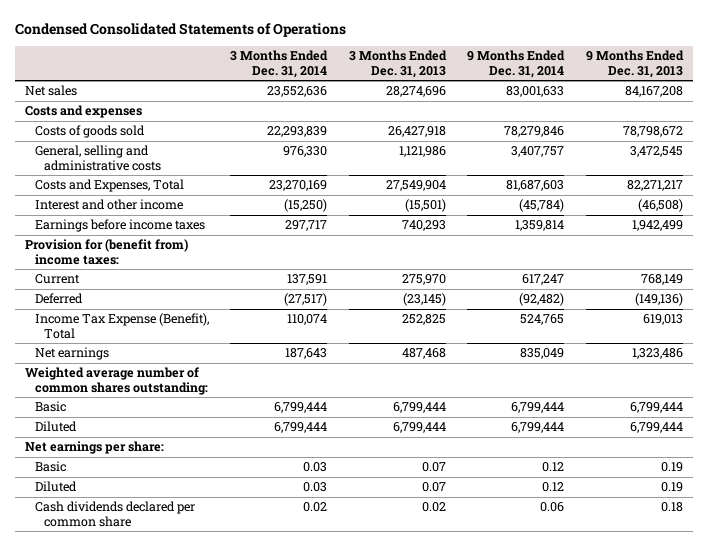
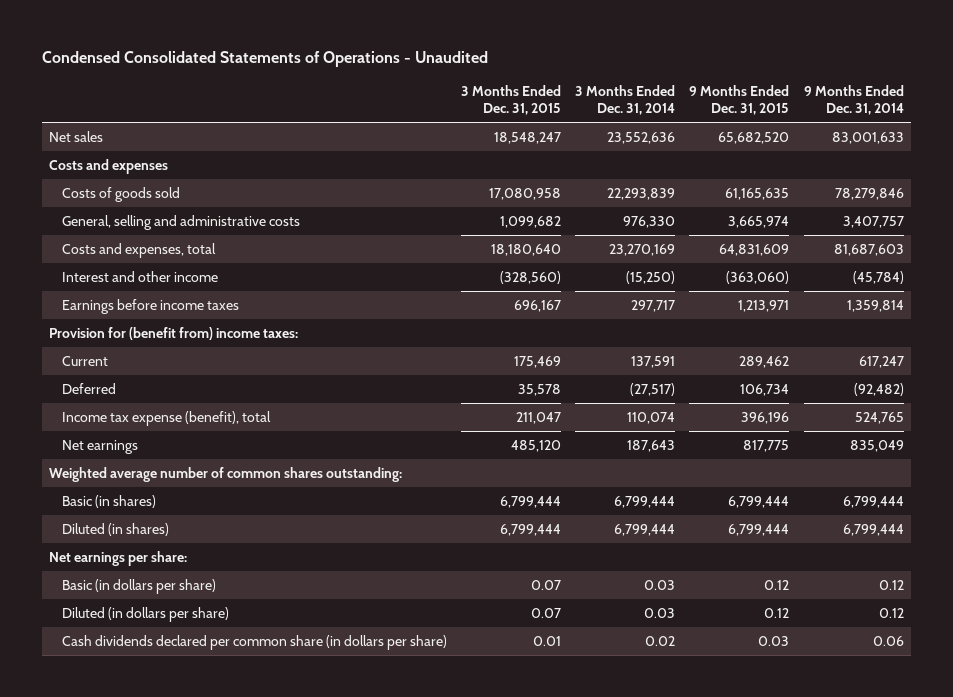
[14,22,346,37] Condensed Consolidated Statements of Operations -> [42,51,489,68] Condensed Consolidated Statements of Operations - Unaudited
[348,50,447,79] 3 Months Ended Dec. 31, 2013 -> none
[585,50,684,79] 9 Months Ended Dec. 31, 2013 -> none
none -> [461,85,562,116] 3 Months Ended Dec. 31, 2015
none -> [689,85,790,116] 9 Months Ended Dec. 31, 2015
[34,179,184,193] Costs and Expenses, Total -> [61,242,216,258] Costs and expenses, total
[34,313,209,339] Income Tax Expense (Benefit), Total -> [61,410,271,426] Income tax expense (benefit), total
[34,401,66,413] Basic -> [61,494,156,508] Basic (in shares)
[34,421,77,433] Diluted -> [61,522,169,536] Diluted (in shares)
[34,461,66,473] Basic -> [61,578,216,594] Basic (in dollars per share)
[34,481,77,493] Diluted -> [61,606,229,622] Diluted (in dollars per share)
[34,501,195,527] Cash dividends declared per common share -> [61,634,447,650] Cash dividends declared per common share (in dollars per share)

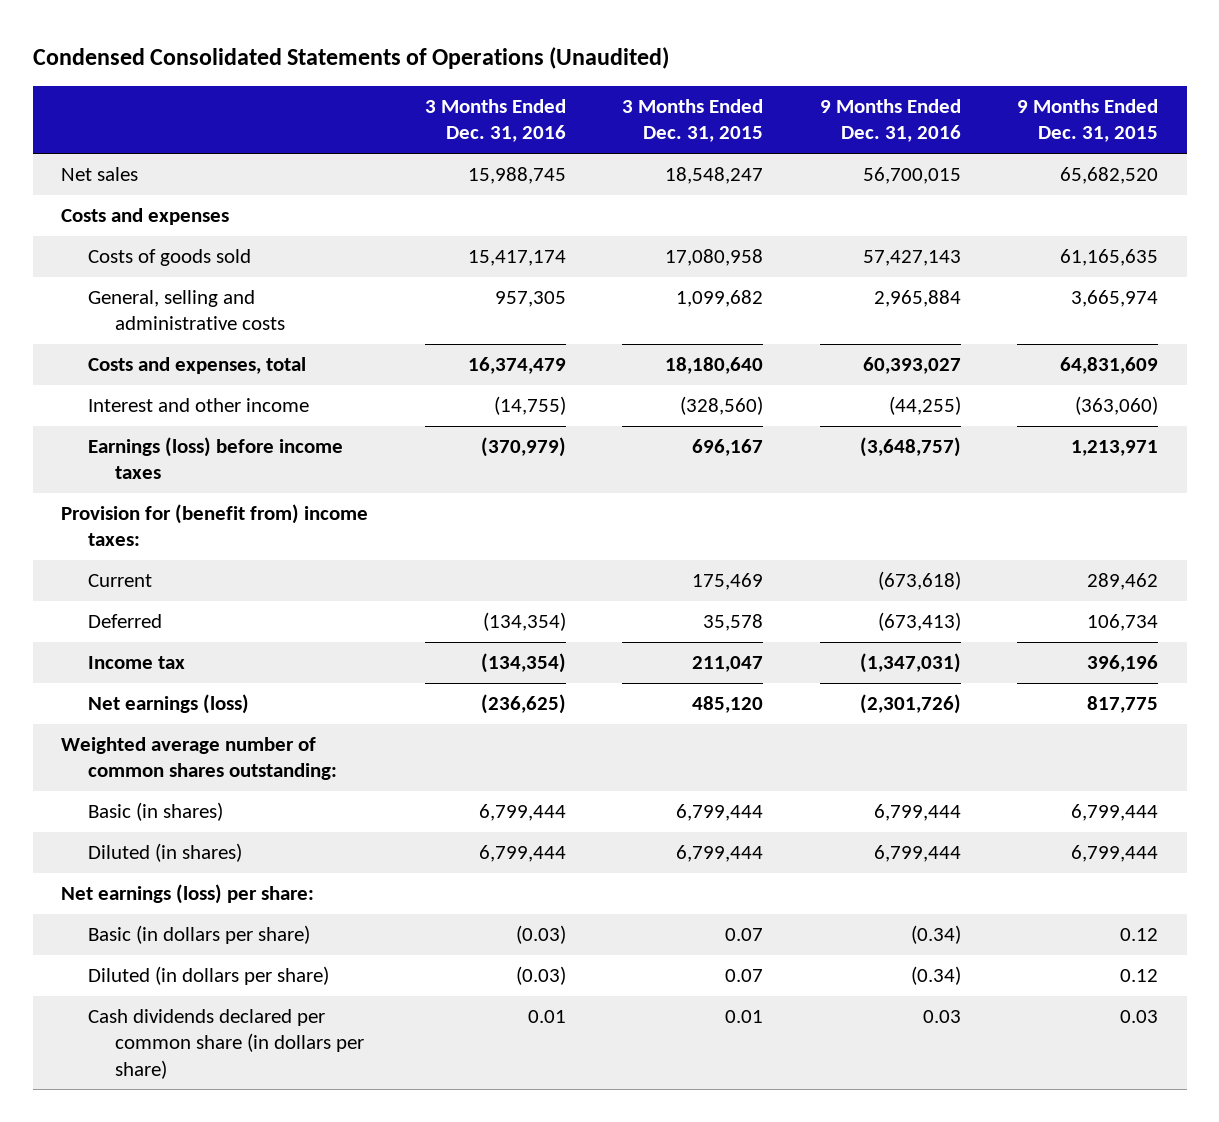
[42,51,489,68] Condensed Consolidated Statements of Operations - Unaudited -> [32,47,669,70] Condensed Consolidated Statements of Operations (Unaudited)
[575,85,676,116] 3 Months Ended Dec. 31, 2014 -> none
[803,85,904,116] 9 Months Ended Dec. 31, 2014 -> none
none -> [424,99,566,143] 3 Months Ended Dec. 31, 2016
none -> [819,99,961,143] 9 Months Ended Dec. 31, 2016
[61,298,239,314] Earnings before income taxes -> [87,437,343,480] Earnings (loss) before income taxes
[61,410,271,426] Income tax expense (benefit), total -> [87,656,185,670] Income tax
[61,439,138,454] Net earnings -> [87,694,249,715] Net earnings (loss)
[49,550,188,566] Net earnings per share: -> [60,884,314,905] Net earnings (loss) per share:

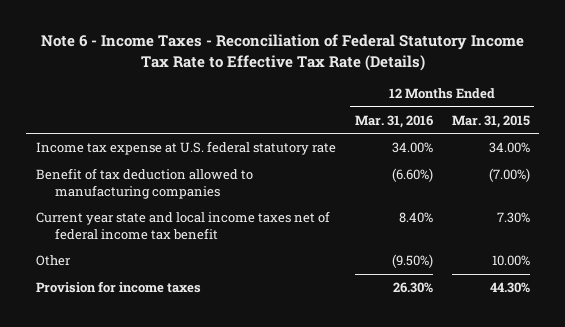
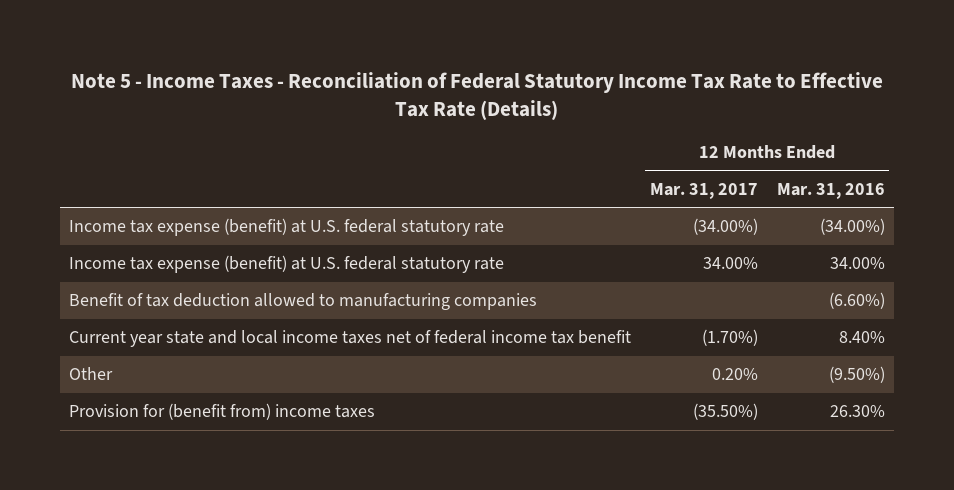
[40,34,524,71] Note 6 - Income Taxes - Reconciliation of Federal Statutory Income Tax Rate to Effective Tax Rate (Details) -> [70,71,883,120] Note 5 - Income Taxes - Reconciliation of Federal Statutory Income Tax Rate to Effective Tax Rate (Details)
[451,114,530,128] Mar. 31, 2015 -> none
none -> [649,182,758,199] Mar. 31, 2017
[35,141,336,156] Income tax expense at U.S. federal statutory rate -> [69,218,505,237] Income tax expense (benefit) at U.S. federal statutory rate
[391,142,433,154] 34.00% -> [819,218,885,236] (34.00%)
none -> [69,255,505,274] Income tax expense (benefit) at U.S. federal statutory rate
[35,281,201,294] Provision for income taxes -> [69,403,376,421] Provision for (benefit from) income taxes

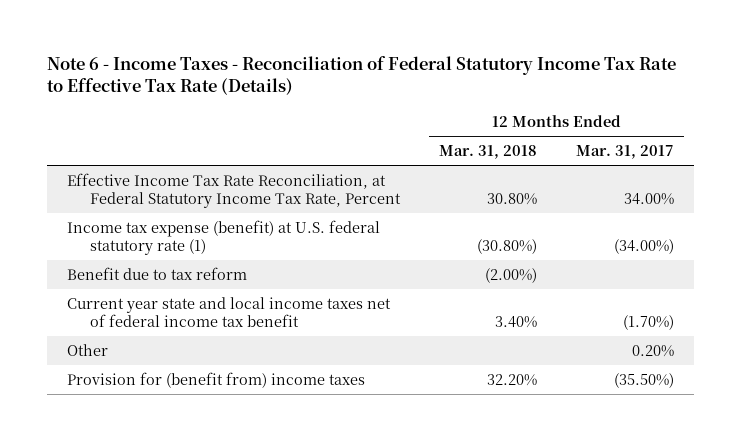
[70,71,883,120] Note 5 - Income Taxes - Reconciliation of Federal Statutory Income Tax Rate to Effective Tax Rate (Details) -> [47,55,677,96] Note 6 - Income Taxes - Reconciliation of Federal Statutory Income Tax Rate to Effective Tax Rate (Details)
[776,182,885,199] Mar. 31, 2016 -> none
none -> [438,144,537,159] Mar. 31, 2018
[69,218,505,237] Income tax expense (benefit) at U.S. federal statutory rate -> [66,172,401,208] Effective Income Tax Rate Reconciliation, at Federal Statutory Income Tax Rate, Percent
[692,218,758,236] (34.00%) -> [624,192,675,205] 34.00%
[69,255,505,274] Income tax expense (benefit) at U.S. federal statutory rate -> [66,219,380,255] Income tax expense (benefit) at U.S. federal statutory rate (1)
[702,257,758,270] 34.00% -> [614,238,675,254] (34.00%)
[69,293,538,311] Benefit of tax deduction allowed to manufacturing companies -> [66,266,247,280] Benefit due to tax reform

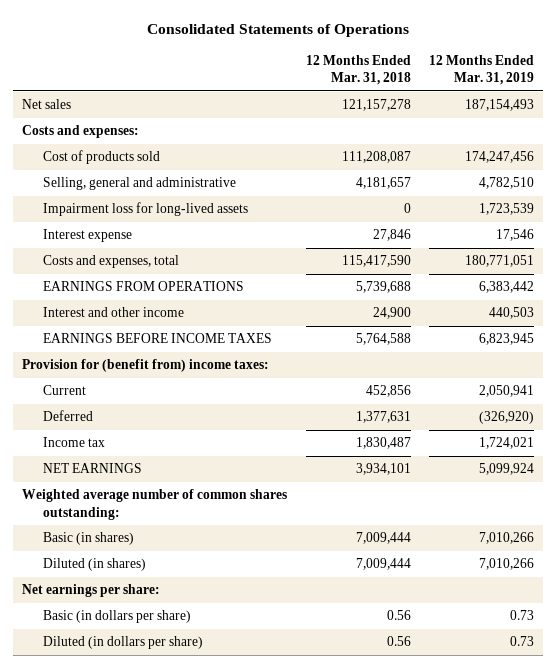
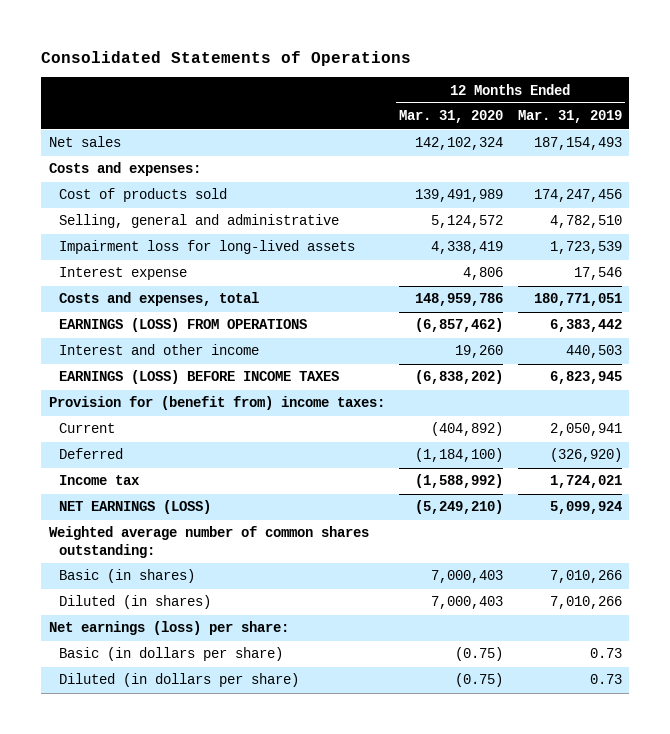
[305,54,411,86] 12 Months Ended Mar. 31, 2018 -> none
none -> [399,110,504,124] Mar. 31, 2020
[42,281,244,292] EARNINGS FROM OPERATIONS -> [58,318,307,333] EARNINGS (LOSS) FROM OPERATIONS
[42,333,272,344] EARNINGS BEFORE INCOME TAXES -> [58,370,339,385] EARNINGS (LOSS) BEFORE INCOME TAXES
[42,463,142,474] NET EARNINGS -> [58,500,211,515] NET EARNINGS (LOSS)
[22,584,161,598] Net earnings per share: -> [48,621,289,636] Net earnings (loss) per share:

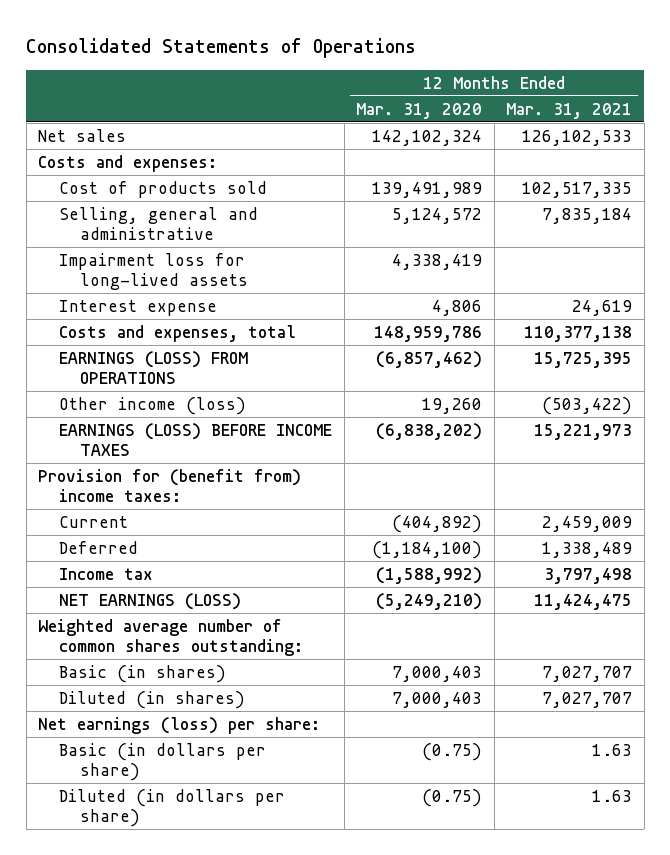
[517,110,622,124] Mar. 31, 2019 -> none
none -> [506,102,633,119] Mar. 31, 2021
[58,344,259,356] Interest and other income -> [59,396,247,415] Other income (loss)

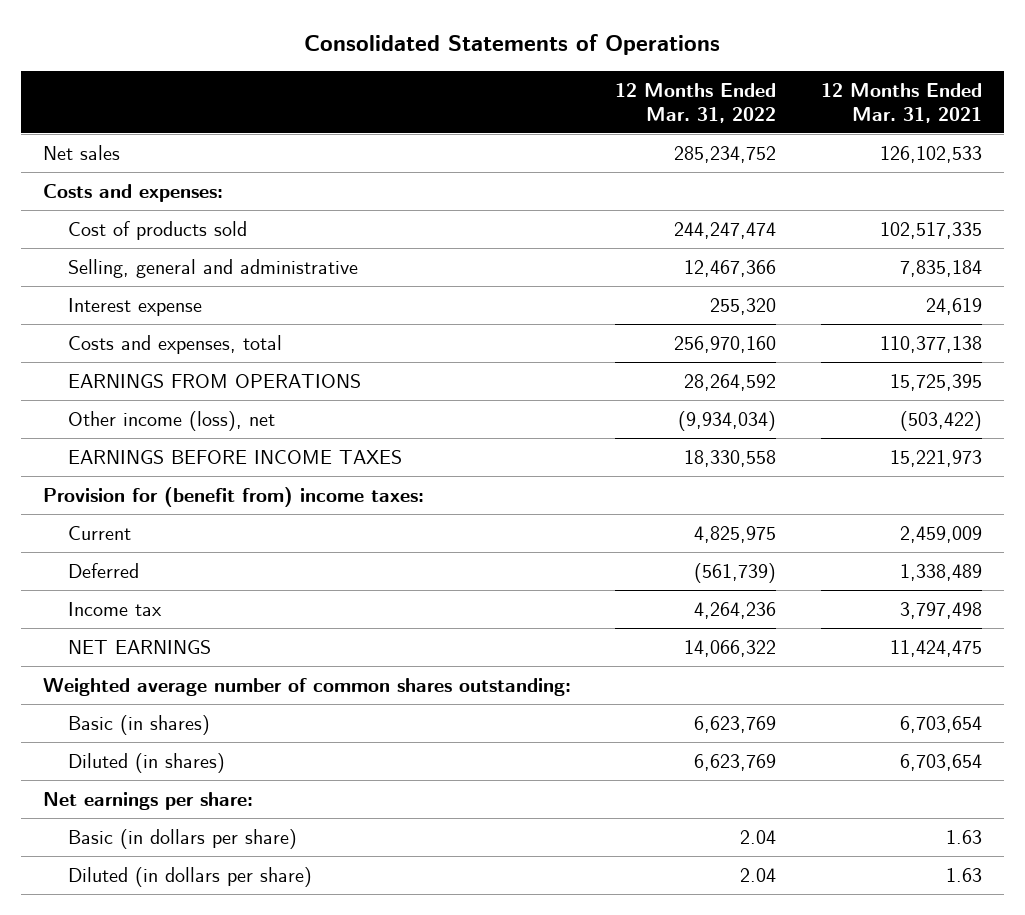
[356,102,483,119] Mar. 31, 2020 -> none
none -> [615,82,777,123] 12 Months Ended Mar. 31, 2022
[59,252,248,290] Impairment loss for long-lived assets -> none
[59,350,249,384] EARNINGS (LOSS) FROM OPERATIONS -> [68,373,362,388] EARNINGS FROM OPERATIONS
[59,396,247,415] Other income (loss) -> [68,410,276,431] Other income (loss), net
[59,422,333,456] EARNINGS (LOSS) BEFORE INCOME TAXES -> [68,449,403,464] EARNINGS BEFORE INCOME TAXES
[59,592,242,610] NET EARNINGS (LOSS) -> [68,639,212,654] NET EARNINGS
[542,665,633,682] 7,027,707 -> [900,715,983,733] 6,703,654
[542,691,633,708] 7,027,707 -> [900,753,983,771] 6,703,654
[38,716,321,734] Net earnings (loss) per share: -> [42,791,253,810] Net earnings per share:

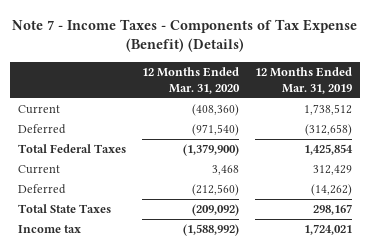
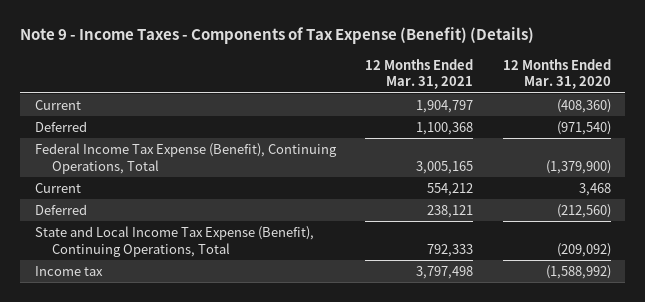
[11,18,357,53] Note 7 - Income Taxes - Components of Tax Expense (Benefit) (Details) -> [19,27,534,45] Note 9 - Income Taxes - Components of Tax Expense (Benefit) (Details)
[254,67,352,94] 12 Months Ended Mar. 31, 2019 -> none
none -> [365,58,474,90] 12 Months Ended Mar. 31, 2021
[18,144,127,154] Total Federal Taxes -> [34,143,337,174] Federal Income Tax Expense (Benefit), Continuing Operations, Total
[18,204,112,214] Total State Taxes -> [34,226,314,257] State and Local Income Tax Expense (Benefit), Continuing Operations, Total

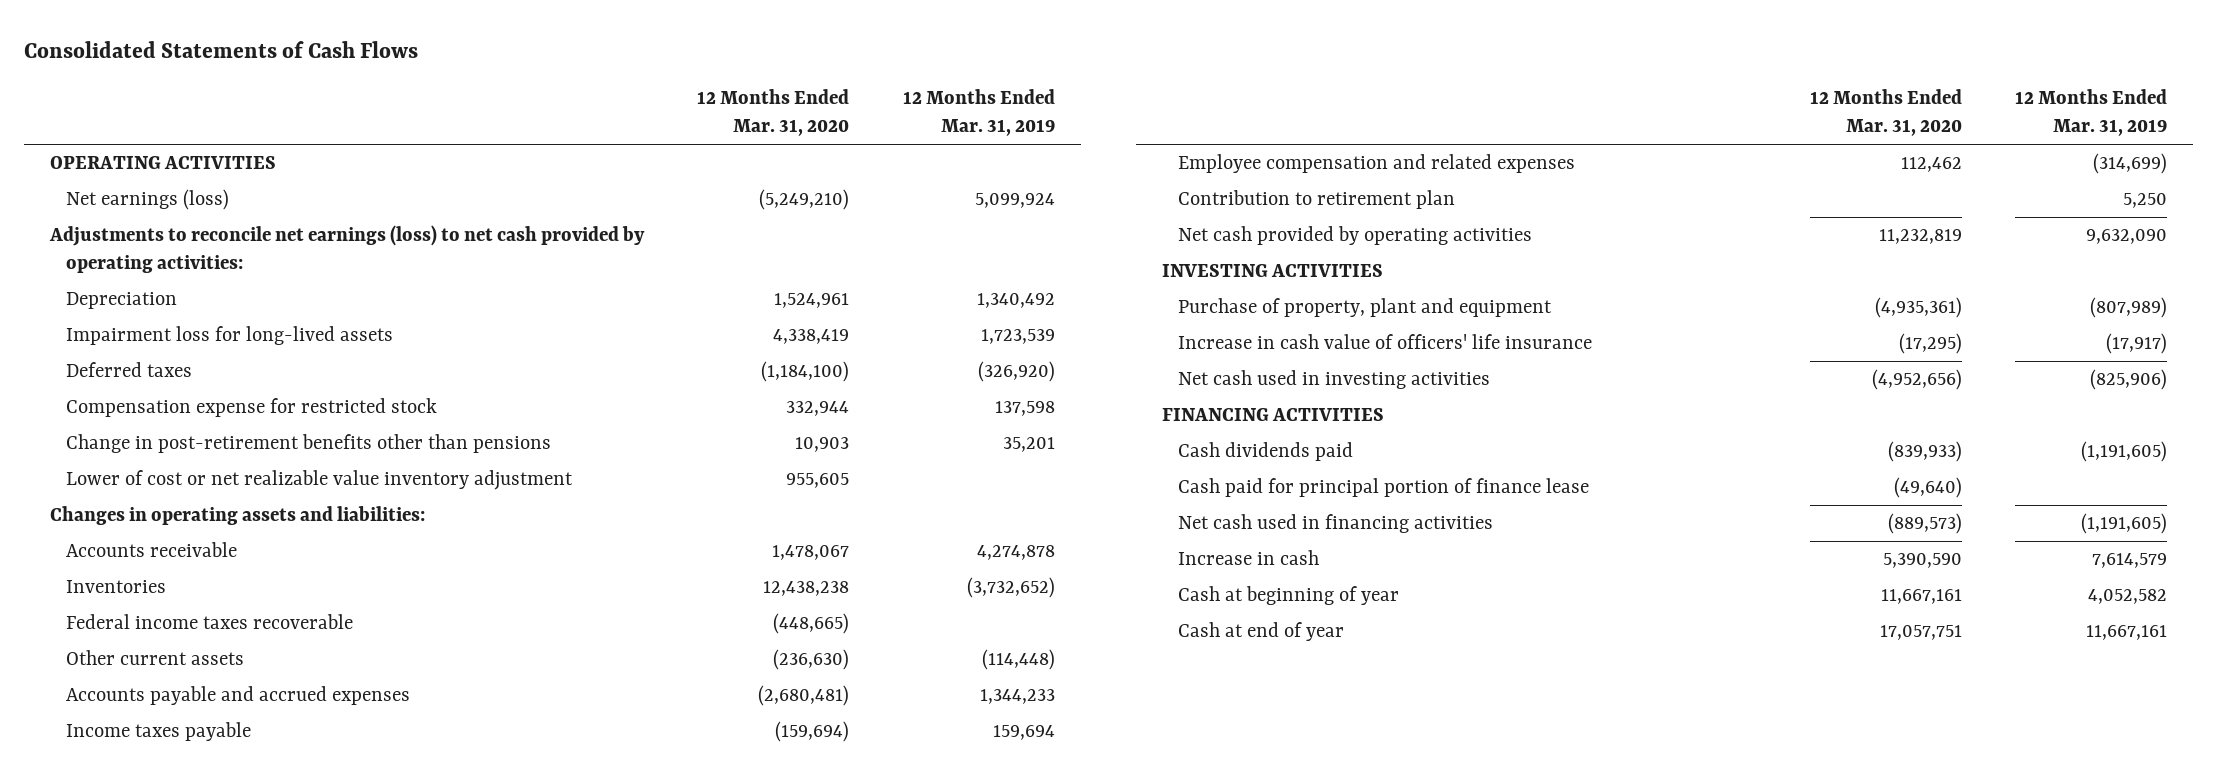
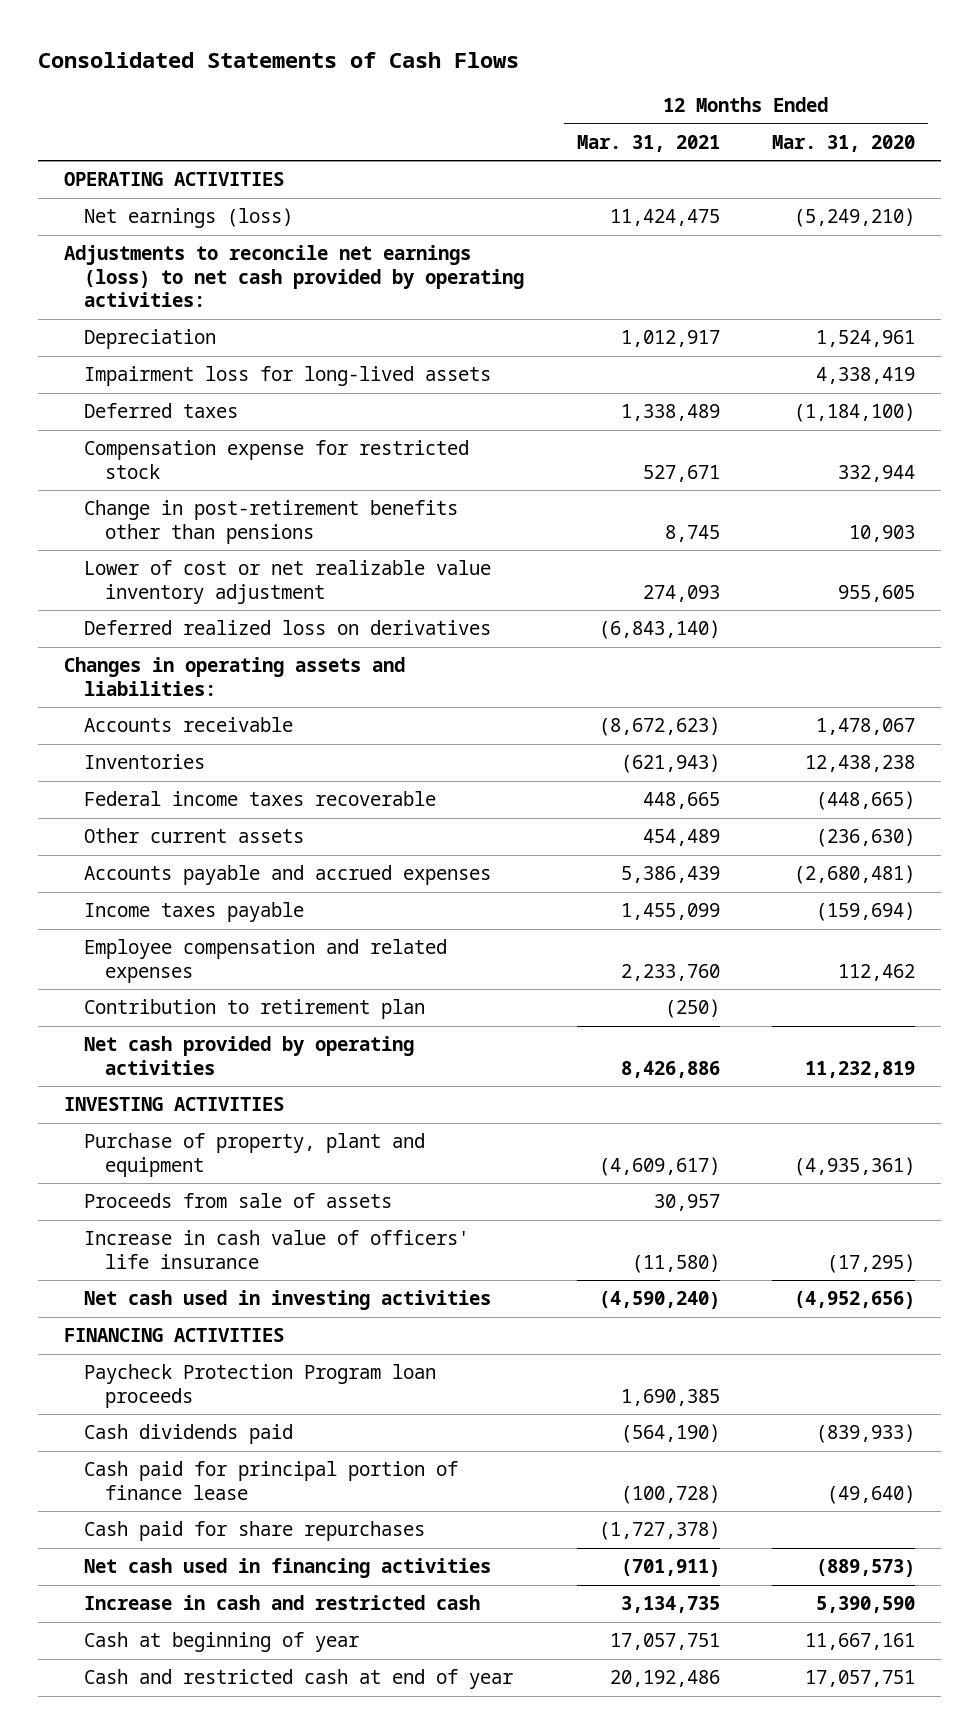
[902,89,1055,137] 12 Months Ended Mar. 31, 2019 -> none
none -> [576,134,720,152] Mar. 31, 2021
none -> [84,620,492,636] Deferred realized loss on derivatives
none -> [84,1193,393,1209] Proceeds from sale of assets
none -> [84,1364,437,1408] Paycheck Protection Program loan proceeds
none -> [84,1521,426,1542] Cash paid for share repurchases
[1177,550,1319,566] Increase in cash -> [84,1595,481,1611] Increase in cash and restricted cash
[1177,622,1344,642] Cash at end of year -> [84,1669,514,1690] Cash and restricted cash at end of year

